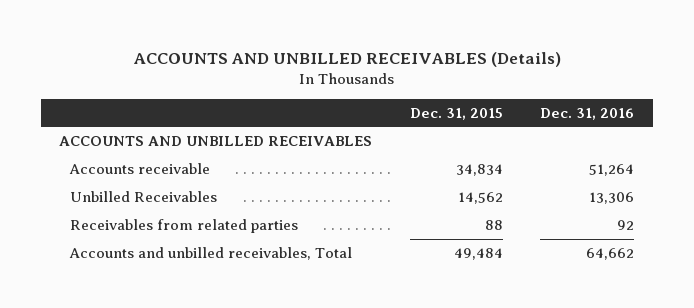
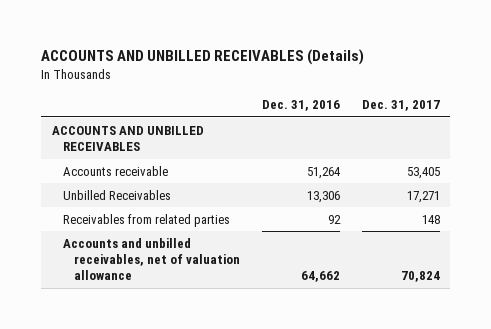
[409,107,503,120] Dec. 31, 2015 -> none
none -> [361,100,440,112] Dec. 31, 2017
[69,247,353,261] Accounts and unbilled receivables, Total -> [62,237,240,281] Accounts and unbilled receivables, net of valuation allowance

